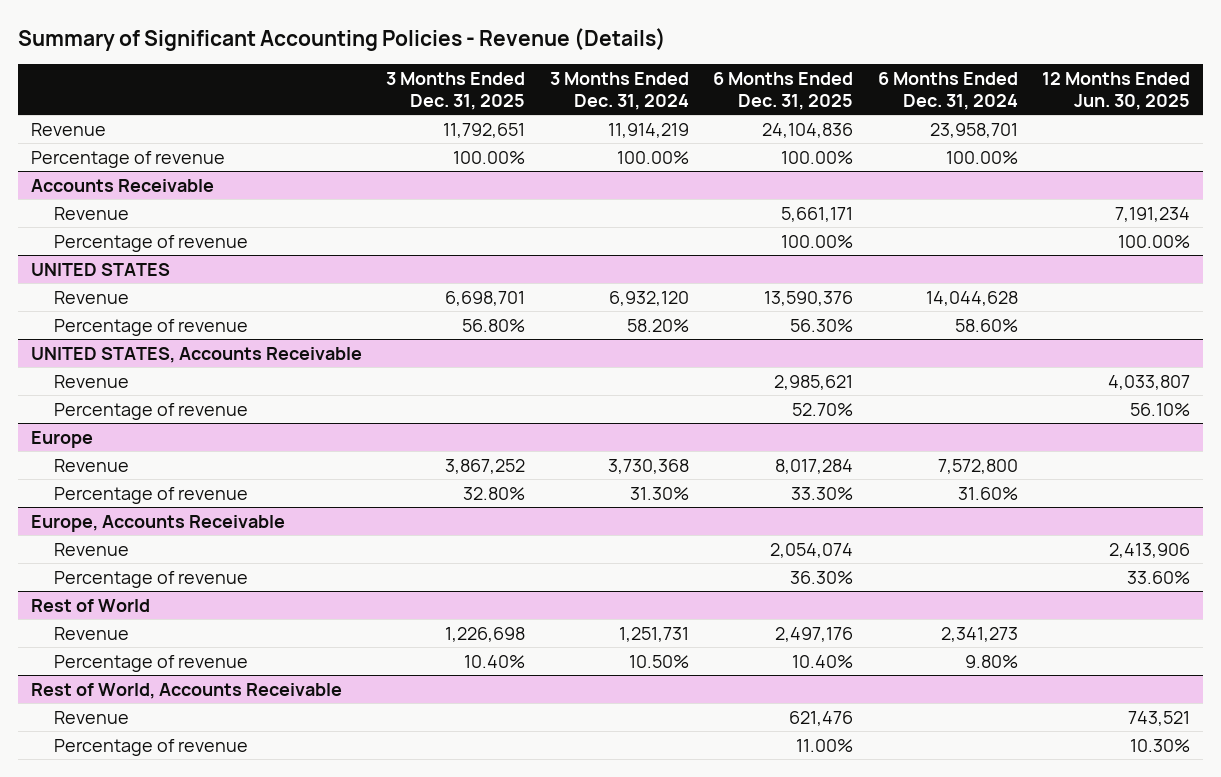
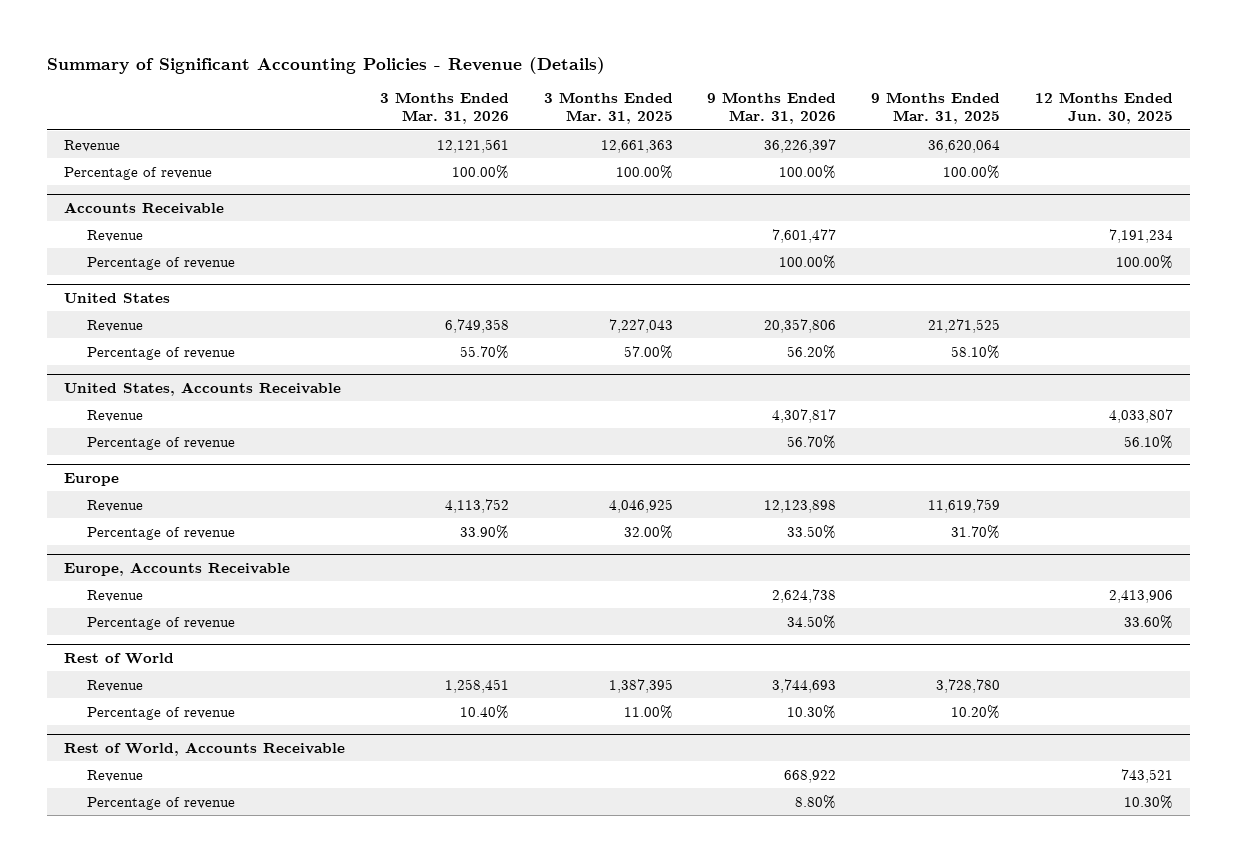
[386,71,526,110] 3 Months Ended Dec. 31, 2025 -> none
[549,71,689,110] 3 Months Ended Dec. 31, 2024 -> none
[713,71,854,110] 6 Months Ended Dec. 31, 2025 -> none
[877,71,1018,110] 6 Months Ended Dec. 31, 2024 -> none
none -> [380,91,510,125] 3 Months Ended Mar. 31, 2026
none -> [543,91,673,125] 3 Months Ended Mar. 31, 2025
none -> [707,91,837,125] 9 Months Ended Mar. 31, 2026
none -> [871,91,1001,125] 9 Months Ended Mar. 31, 2025
[30,262,170,276] UNITED STATES -> [64,292,171,303] United States
[30,346,362,363] UNITED STATES, Accounts Receivable -> [64,381,342,396] United States, Accounts Receivable

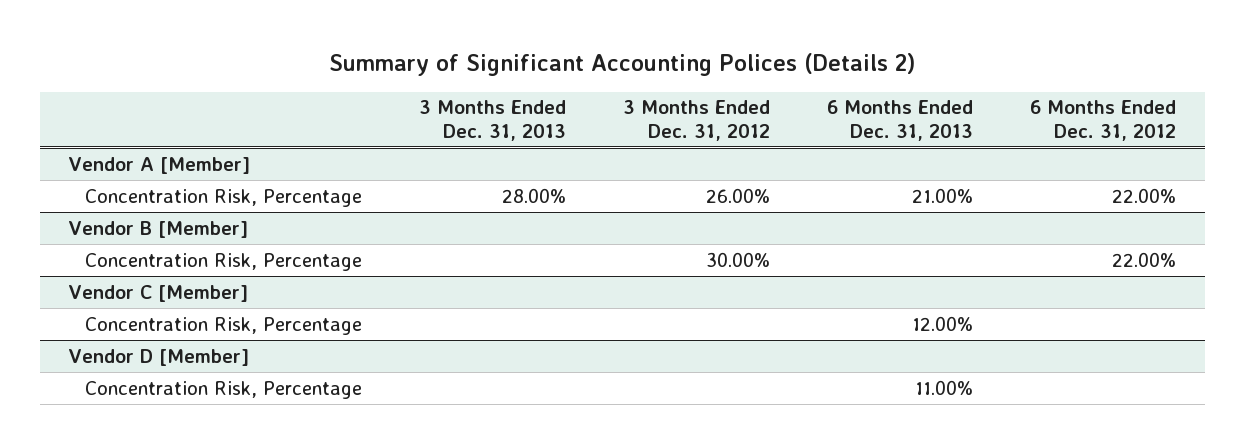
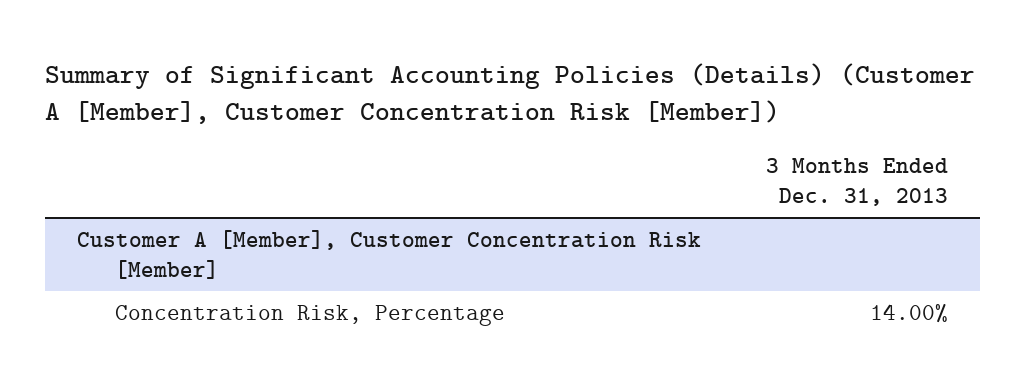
[329,53,916,77] Summary of Significant Accounting Polices (Details 2) -> [45,62,976,125] Summary of Significant Accounting Policies (Details) (Customer A [Member], Customer Concentration Risk [Member])
[623,100,771,141] 3 Months Ended Dec. 31, 2012 -> none
[827,100,974,141] 6 Months Ended Dec. 31, 2013 -> none
[1030,100,1177,141] 6 Months Ended Dec. 31, 2012 -> none
[68,156,251,174] Vendor A [Member] -> none
[84,188,362,207] Concentration Risk, Percentage -> none
[68,220,249,238] Vendor B [Member] -> none
[84,252,362,271] Concentration Risk, Percentage -> none
[68,284,249,302] Vendor C [Member] -> none
[84,316,362,335] Concentration Risk, Percentage -> none
[68,348,250,366] Vendor D [Member] -> none
[84,380,362,399] Concentration Risk, Percentage -> none
none -> [77,230,702,279] Customer A [Member], Customer Concentration Risk [Member]
none -> [115,305,506,327] Concentration Risk, Percentage

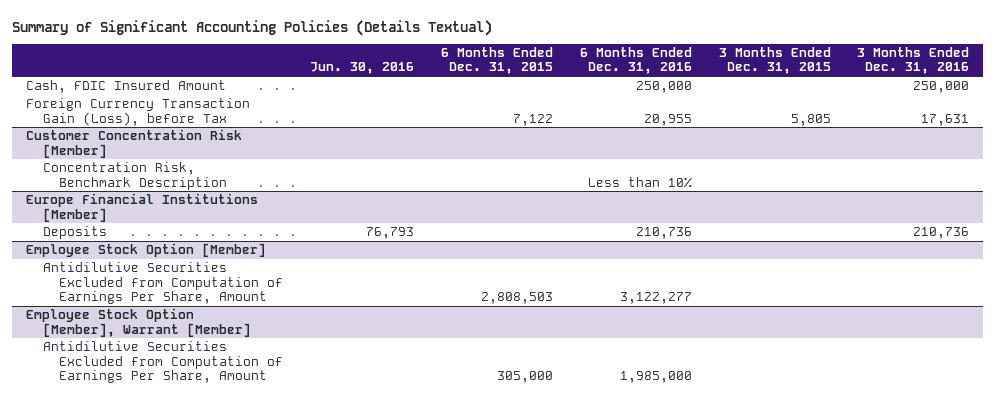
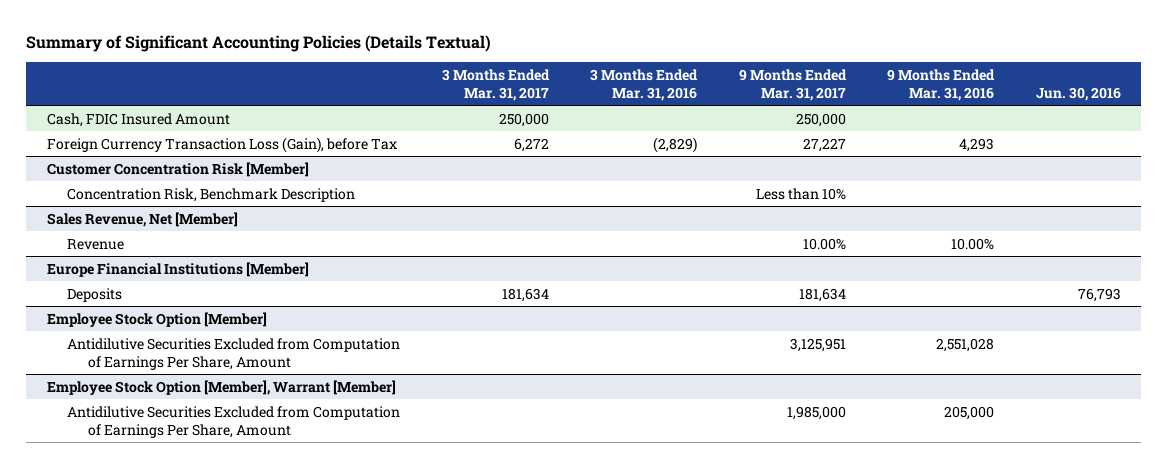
[441,47,554,75] 6 Months Ended Dec. 31, 2015 -> none
[579,47,692,75] 6 Months Ended Dec. 31, 2016 -> none
[718,47,831,75] 3 Months Ended Dec. 31, 2015 -> none
[857,47,970,75] 3 Months Ended Dec. 31, 2016 -> none
none -> [441,68,550,101] 3 Months Ended Mar. 31, 2017
none -> [590,68,699,101] 3 Months Ended Mar. 31, 2016
none -> [738,68,847,101] 9 Months Ended Mar. 31, 2017
none -> [887,68,996,101] 9 Months Ended Mar. 31, 2016
[25,98,250,126] Foreign Currency Transaction Gain (Loss), before Tax -> [47,136,398,153] Foreign Currency Transaction Loss (Gain), before Tax
none -> [47,211,239,227] Sales Revenue, Net [Member]
none -> [67,238,125,250] Revenue

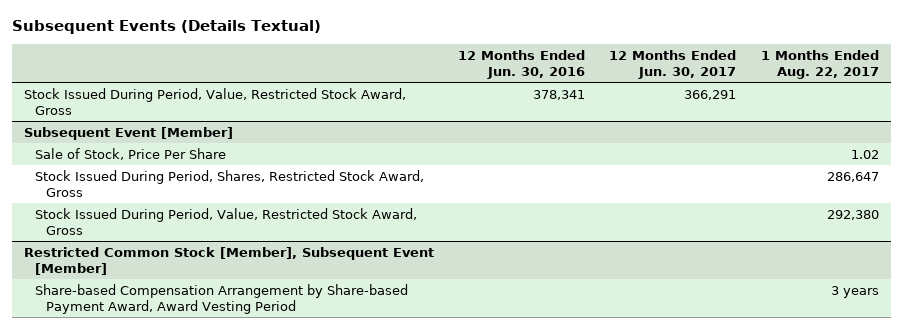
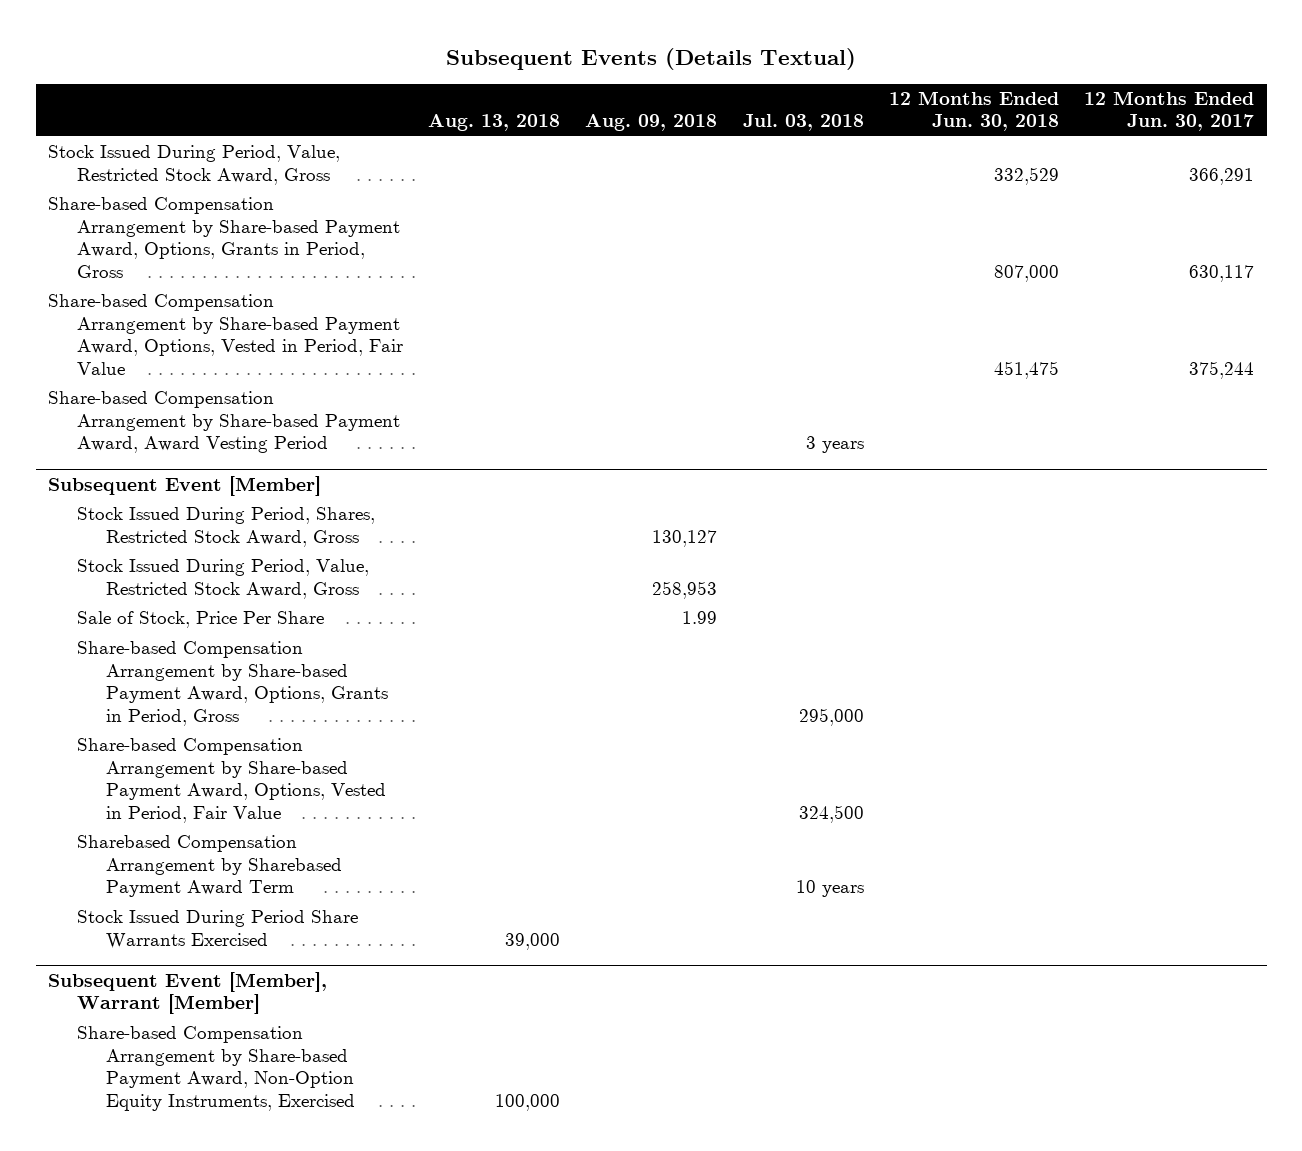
[458,49,586,79] 12 Months Ended Jun. 30, 2016 -> none
[760,49,879,79] 1 Months Ended Aug. 22, 2017 -> none
none -> [428,114,561,132] Aug. 13, 2018
none -> [585,114,718,132] Aug. 09, 2018
none -> [742,114,864,132] Jul. 03, 2018
none -> [888,90,1059,132] 12 Months Ended Jun. 30, 2018
none -> [48,197,401,279] Share-based Compensation Arrangement by Share-based Payment Award, Options, Grants in Period, Gross
none -> [48,294,404,376] Share-based Compensation Arrangement by Share-based Payment Award, Options, Vested in Period, Fair Value
none -> [48,391,401,454] Share-based Compensation Arrangement by Share-based Payment Award, Award Vesting Period
[23,246,434,275] Restricted Common Stock [Member], Subsequent Event [Member] -> none
[34,283,408,314] Share-based Compensation Arrangement by Share-based Payment Award, Award Vesting Period -> none
[34,147,226,160] Sale of Stock, Price Per Share -> [77,611,325,629] Sale of Stock, Price Per Share
none -> [77,641,388,727] Share-based Compensation Arrangement by Share-based Payment Award, Options, Grants in Period, Gross
none -> [77,738,386,824] Share-based Compensation Arrangement by Share-based Payment Award, Options, Vested in Period, Fair Value
none -> [77,835,342,898] Sharebased Compensation Arrangement by Sharebased Payment Award Term
none -> [77,910,359,949] Stock Issued During Period Share Warrants Exercised
none -> [48,971,328,1015] Subsequent Event [Member], Warrant [Member]
none -> [77,1026,355,1112] Share-based Compensation Arrangement by Share-based Payment Award, Non-Option Equity Instruments, Exercised

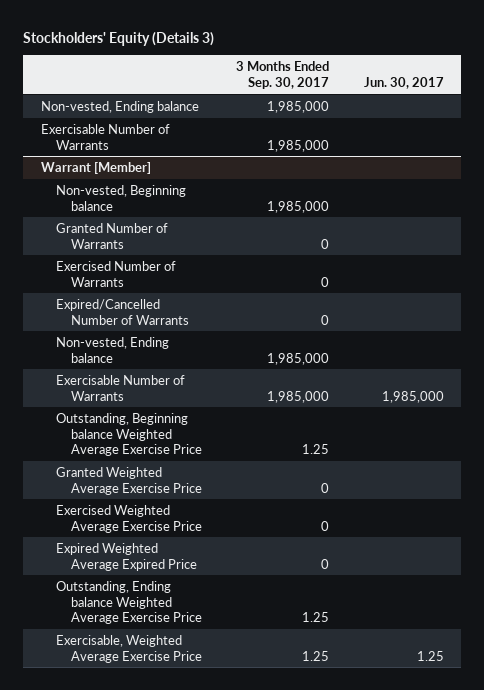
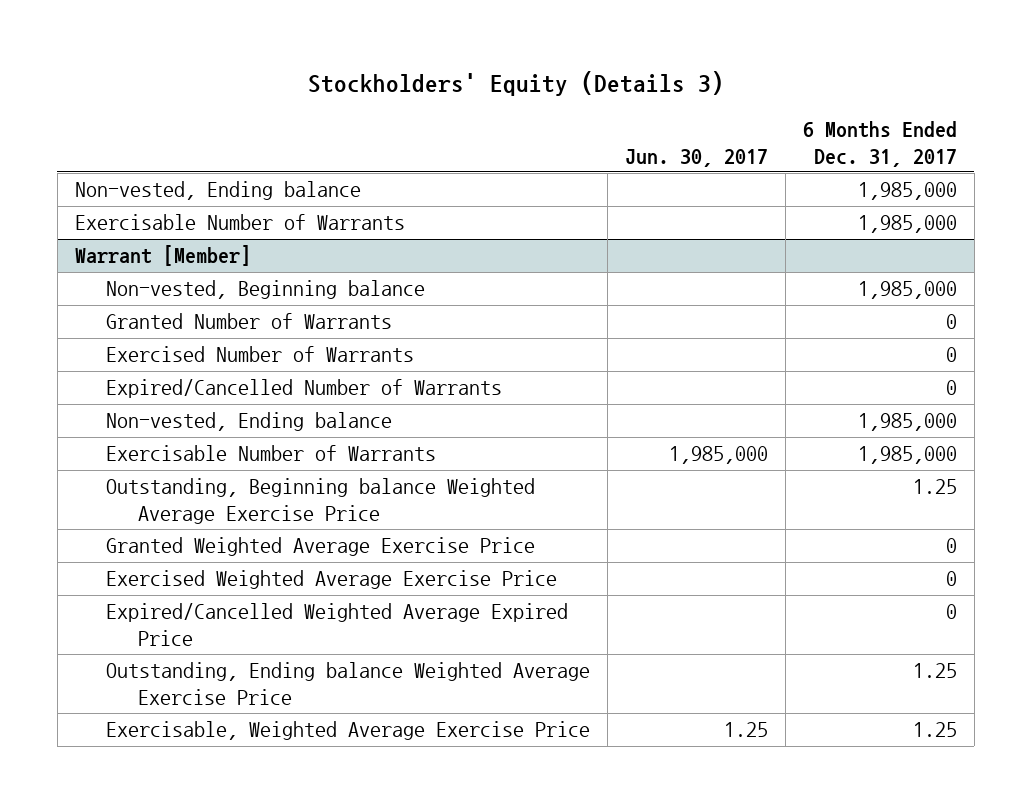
[236,60,330,89] 3 Months Ended Sep. 30, 2017 -> none
none -> [802,120,957,167] 6 Months Ended Dec. 31, 2017
[55,542,198,571] Expired Weighted Average Expired Price -> [106,603,569,646] Expired/Cancelled Weighted Average Expired Price

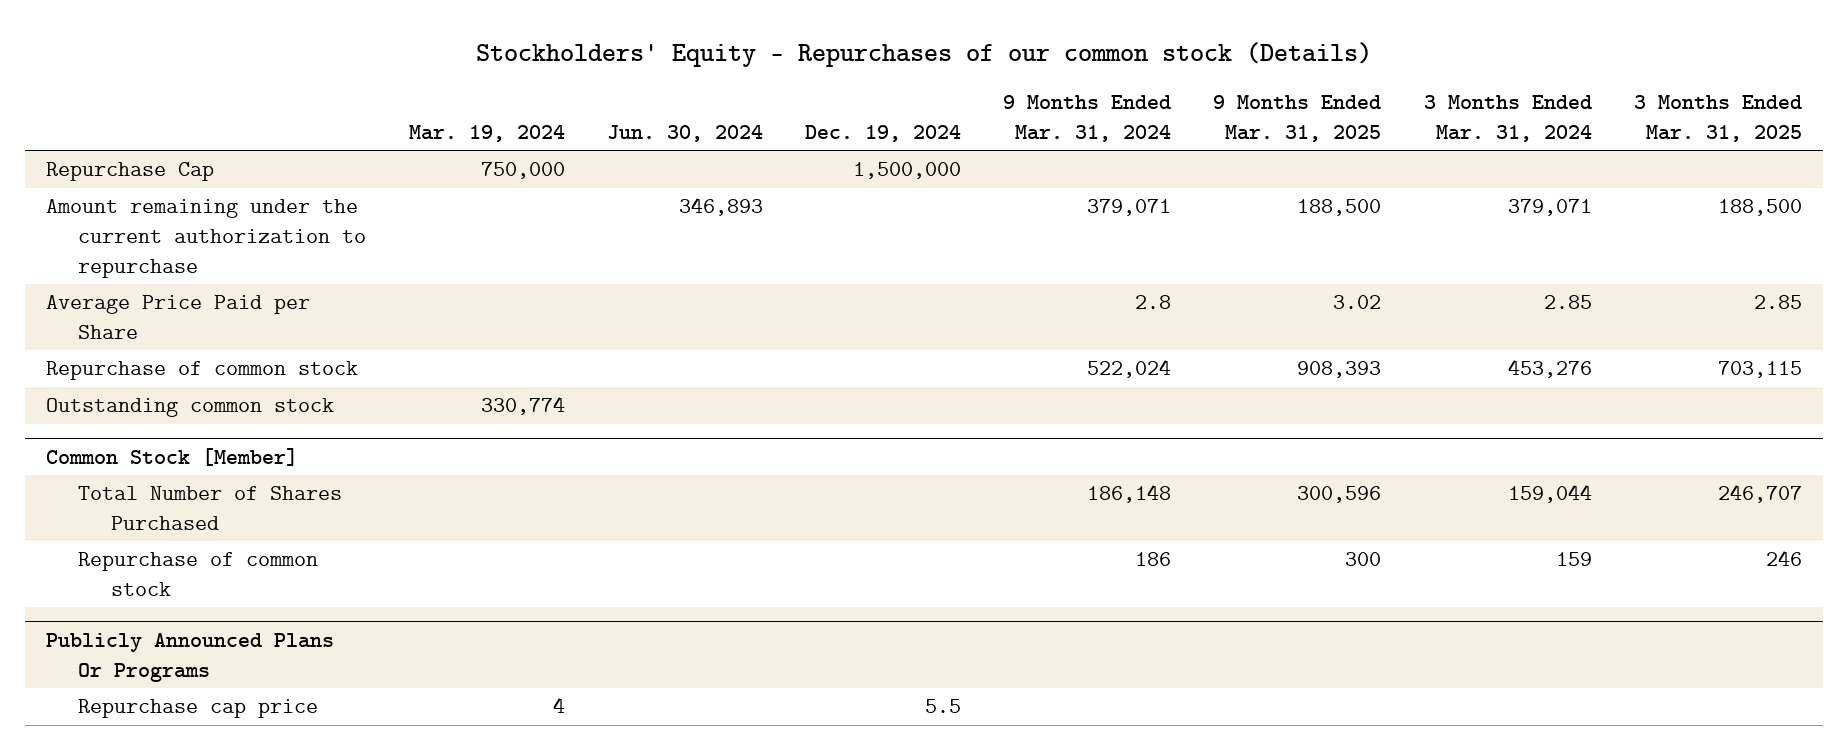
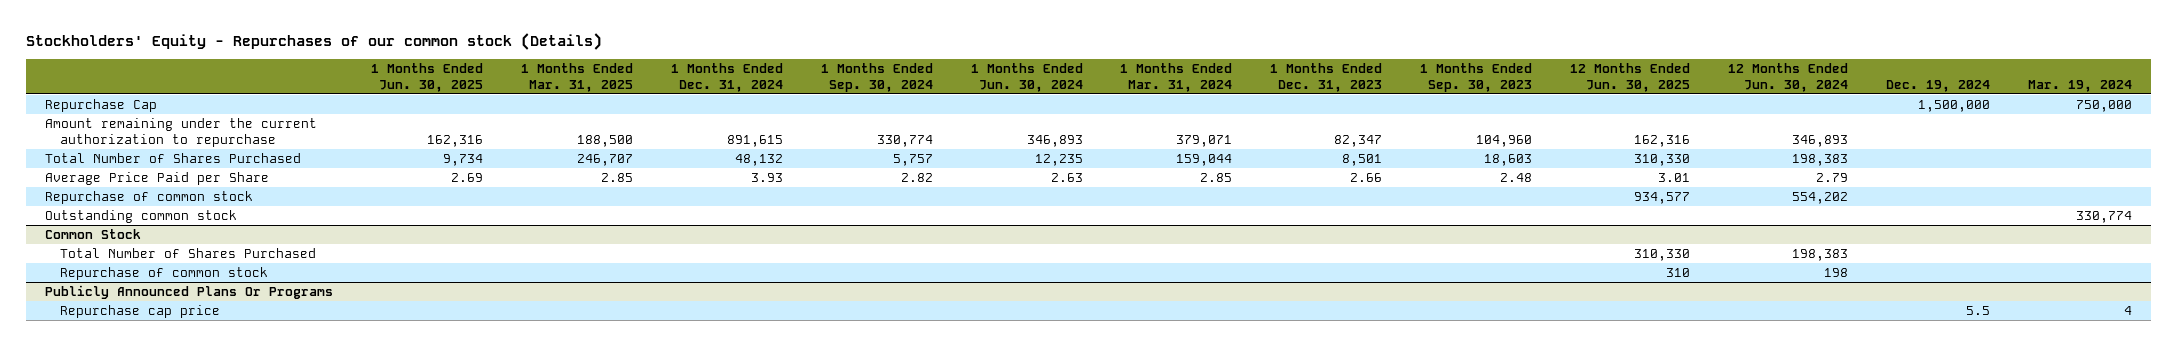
[606,125,763,143] Jun. 30, 2024 -> none
[1003,95,1172,143] 9 Months Ended Mar. 31, 2024 -> none
[1213,95,1382,143] 9 Months Ended Mar. 31, 2025 -> none
[1423,95,1592,143] 3 Months Ended Mar. 31, 2024 -> none
[1633,95,1802,143] 3 Months Ended Mar. 31, 2025 -> none
none -> [370,63,483,92] 1 Months Ended Jun. 30, 2025
none -> [520,63,633,92] 1 Months Ended Mar. 31, 2025
none -> [670,63,783,92] 1 Months Ended Dec. 31, 2024
none -> [820,63,933,92] 1 Months Ended Sep. 30, 2024
none -> [970,63,1083,92] 1 Months Ended Jun. 30, 2024
none -> [1120,63,1233,92] 1 Months Ended Mar. 31, 2024
none -> [1270,63,1383,92] 1 Months Ended Dec. 31, 2023
none -> [1420,63,1533,92] 1 Months Ended Sep. 30, 2023
none -> [1570,63,1691,92] 12 Months Ended Jun. 30, 2025
none -> [1727,63,1848,92] 12 Months Ended Jun. 30, 2024
none -> [45,153,302,164] Total Number of Shares Purchased
[45,448,298,467] Common Stock [Member] -> [45,229,142,240] Common Stock

